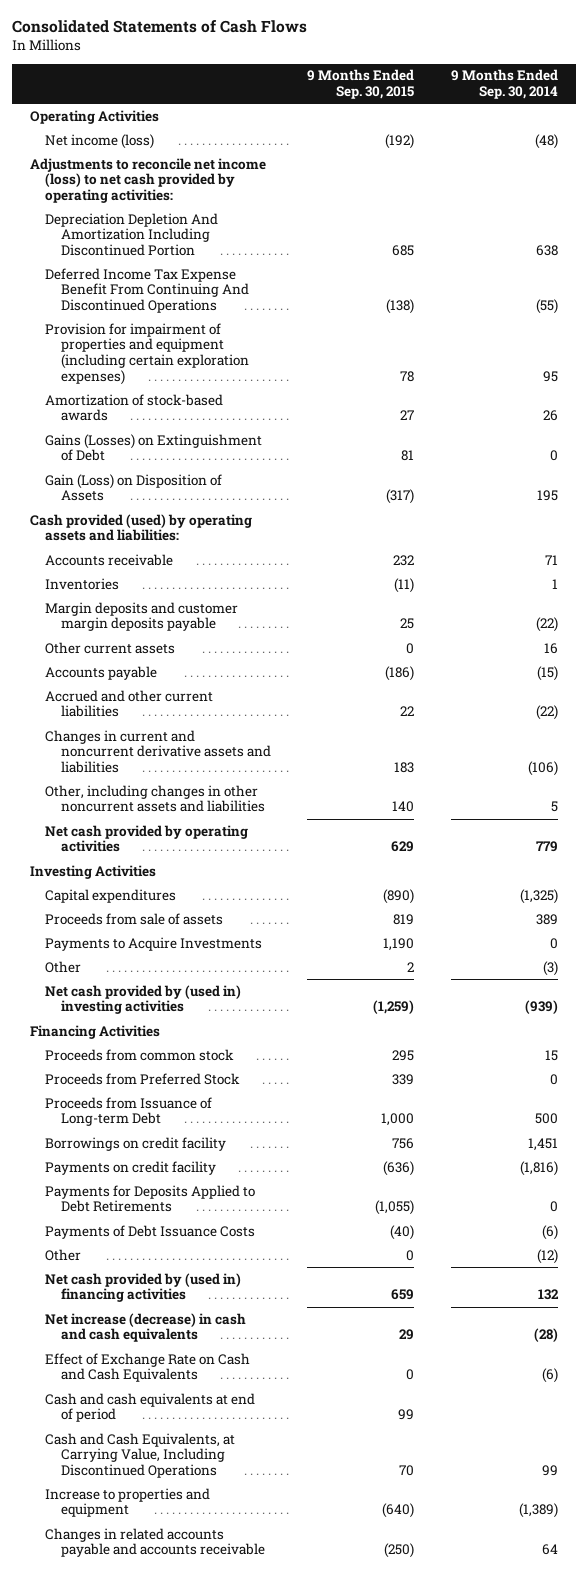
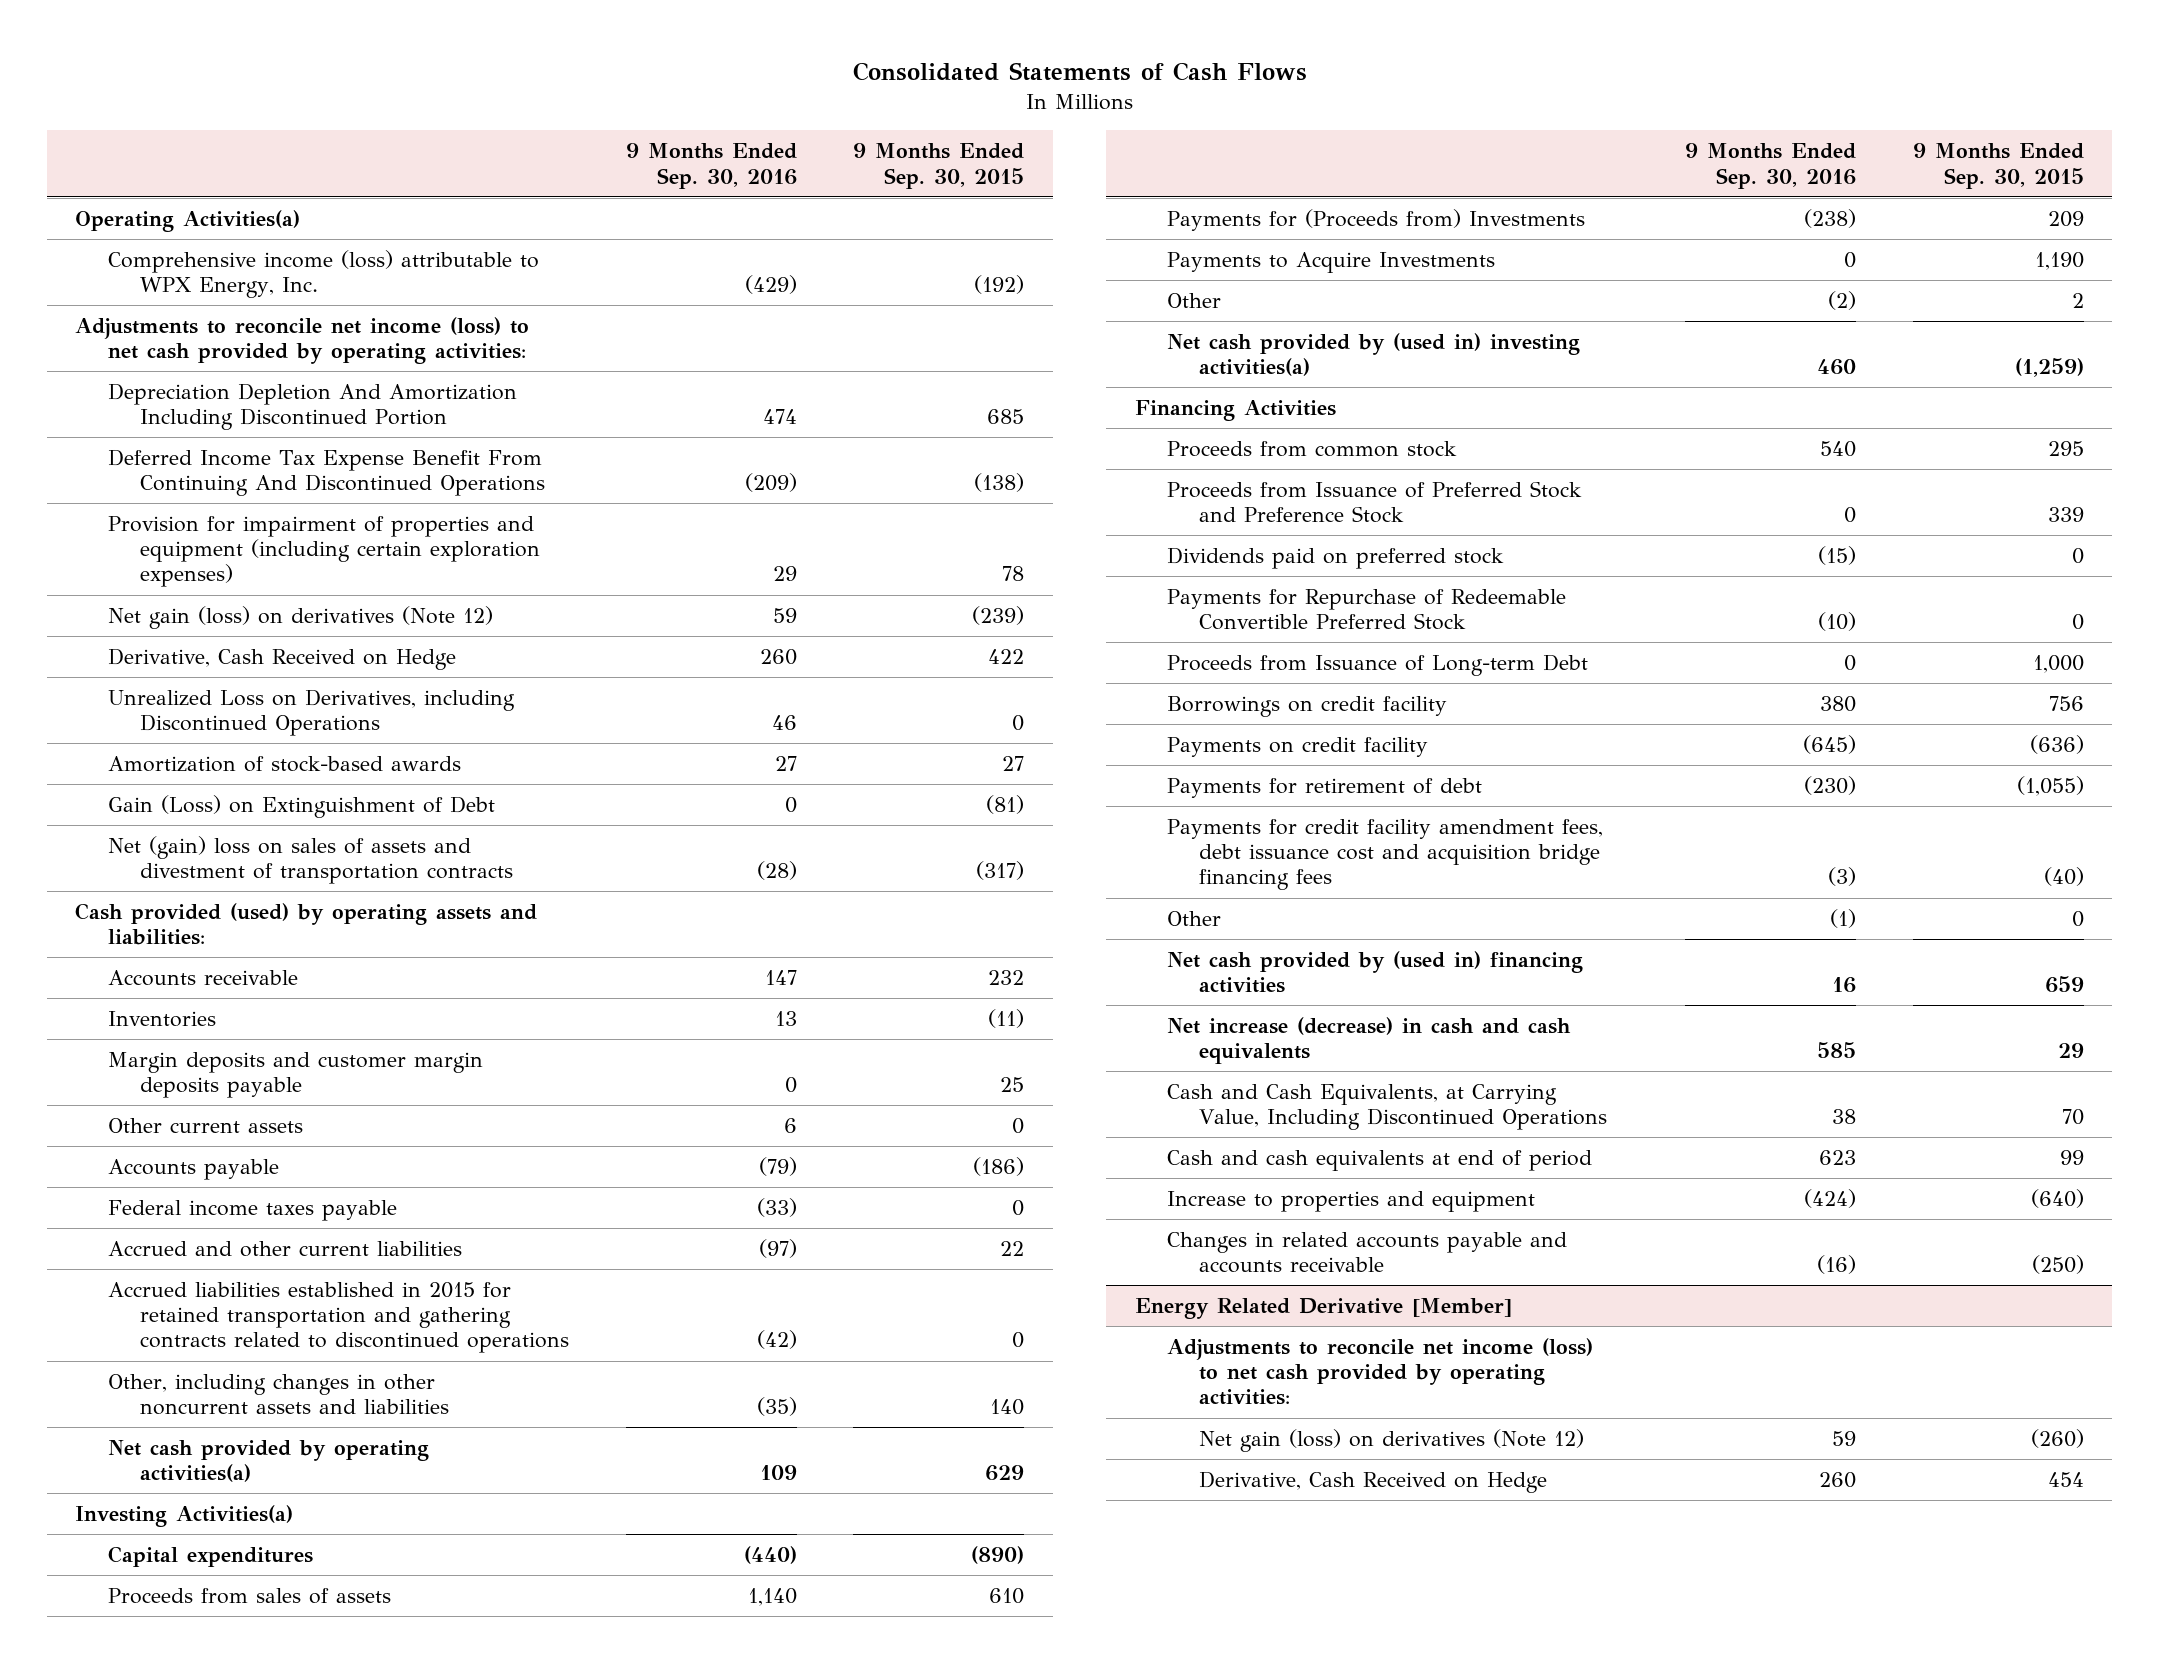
[450,69,558,100] 9 Months Ended Sep. 30, 2014 -> none
none -> [625,143,797,189] 9 Months Ended Sep. 30, 2016
[29,109,159,124] Operating Activities -> [75,209,301,232] Operating Activities(a)
[45,133,155,149] Net income (loss) -> [107,249,539,299] Comprehensive income (loss) attributable to WPX Energy, Inc.
none -> [107,605,493,629] Net gain (loss) on derivatives (Note 12)
none -> [107,647,456,670] Derivative, Cash Received on Hedge
none -> [107,688,515,737] Unrealized Loss on Derivatives, including Discontinued Operations
[45,433,263,462] Gains (Losses) on Extinguishment of Debt -> [107,794,495,818] Gain (Loss) on Extinguishment of Debt
[401,450,415,462] 81 -> [986,794,1025,814] (81)
[45,473,223,502] Gain (Loss) on Disposition of Assets -> [107,835,513,885] Net (gain) loss on sales of assets and divestment of transportation contracts
none -> [107,1199,397,1221] Federal income taxes payable
[45,729,271,774] Changes in current and noncurrent derivative assets and liabilities -> none
none -> [107,1281,569,1354] Accrued liabilities established in 2015 for retained transportation and gathering contracts related to discontinued operations
[45,824,249,853] Net cash provided by operating activities -> [107,1439,429,1483] Net cash provided by operating activities(a)
[29,864,156,879] Investing Activities -> [75,1504,294,1527] Investing Activities(a)
[45,912,224,925] Proceeds from sale of assets -> [107,1587,391,1604] Proceeds from sales of assets
[393,913,415,925] 819 -> [989,1587,1025,1604] 610
none -> [1166,208,1585,231] Payments for (Proceeds from) Investments
[45,984,242,1015] Net cash provided by (used in) investing activities -> [1166,332,1580,377] Net cash provided by (used in) investing activities(a)
[45,1072,241,1085] Proceeds from Preferred Stock -> [1166,480,1582,524] Proceeds from Issuance of Preferred Stock and Preference Stock
none -> [1166,546,1504,569] Dividends paid on preferred stock
none -> [1166,588,1566,631] Payments for Repurchase of Redeemable Convertible Preferred Stock
[45,1184,256,1213] Payments for Deposits Applied to Debt Retirements -> [1166,777,1482,798] Payments for retirement of debt
[45,1224,256,1239] Payments of Debt Issuance Costs -> [1166,818,1603,891] Payments for credit facility amendment fees, debt issuance cost and acquisition bridge financing fees
[45,1352,251,1383] Effect of Exchange Rate on Cash and Cash Equivalents -> none
[45,1392,256,1423] Cash and cash equivalents at end of period -> [1166,1149,1592,1171] Cash and cash equivalents at end of period
none -> [1134,1297,1512,1319] Energy Related Derivative [Member]
none -> [1166,1337,1593,1406] Adjustments to reconcile net income (loss) to net cash provided by operating activities:
none -> [1198,1428,1584,1452] Net gain (loss) on derivatives (Note 12)
none -> [1198,1470,1547,1493] Derivative, Cash Received on Hedge

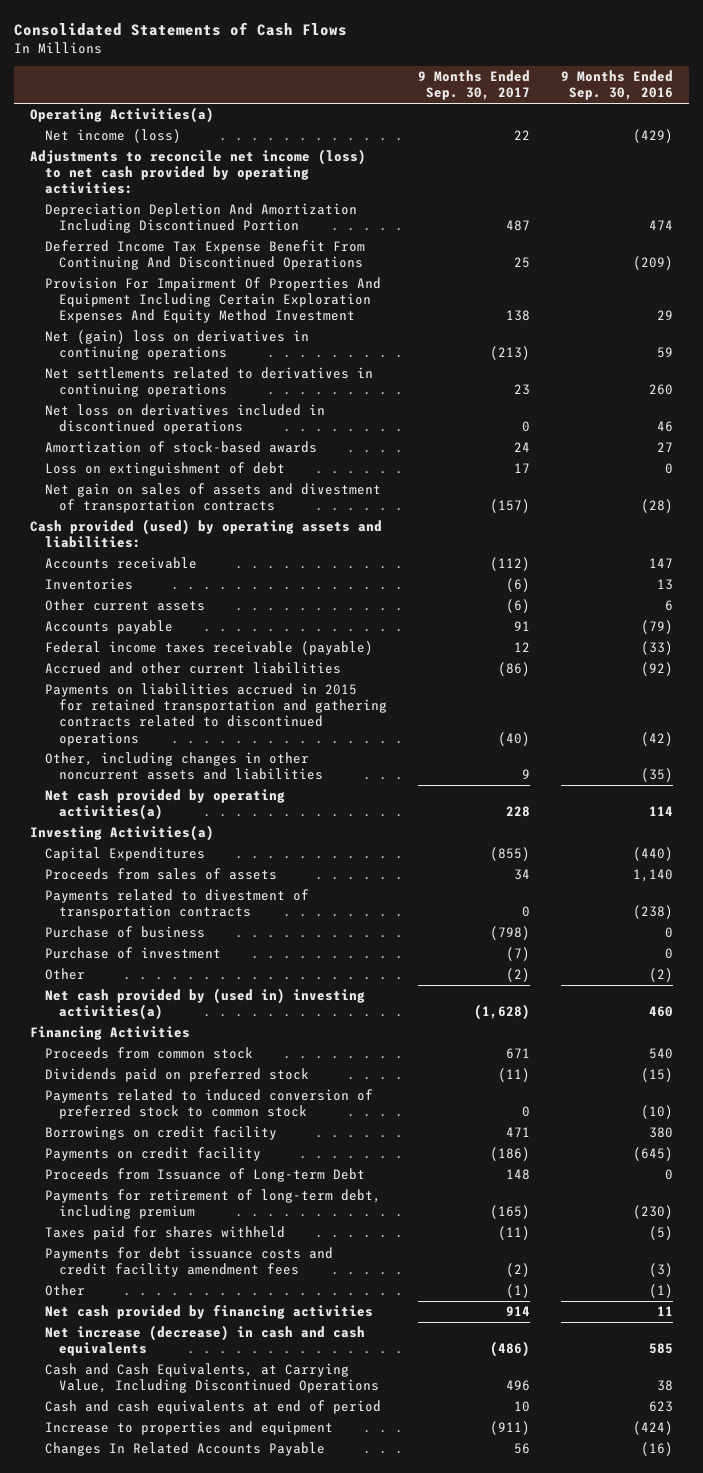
[853,143,1025,189] 9 Months Ended Sep. 30, 2015 -> none
none -> [418,70,531,101] 9 Months Ended Sep. 30, 2017
[107,249,539,299] Comprehensive income (loss) attributable to WPX Energy, Inc. -> [44,129,181,144] Net income (loss)
[107,515,540,588] Provision for impairment of properties and equipment (including certain exploration expenses) -> [44,277,381,324] Provision For Impairment Of Properties And Equipment Including Certain Exploration Expenses And Equity Method Investment
[107,605,493,629] Net gain (loss) on derivatives (Note 12) -> [44,330,309,361] Net (gain) loss on derivatives in continuing operations
[107,647,456,670] Derivative, Cash Received on Hedge -> [44,367,373,398] Net settlements related to derivatives in continuing operations
[107,688,515,737] Unrealized Loss on Derivatives, including Discontinued Operations -> [44,404,325,435] Net loss on derivatives included in discontinued operations
[107,794,495,818] Gain (Loss) on Extinguishment of Debt -> [44,462,285,477] Loss on extinguishment of debt
[107,835,513,885] Net (gain) loss on sales of assets and divestment of transportation contracts -> [44,483,381,514] Net gain on sales of assets and divestment of transportation contracts
[107,1051,483,1099] Margin deposits and customer margin deposits payable -> none
[107,1199,397,1221] Federal income taxes payable -> [44,641,373,656] Federal income taxes receivable (payable)
[758,1238,797,1258] (97) -> [641,662,674,677] (92)
[107,1281,569,1354] Accrued liabilities established in 2015 for retained transportation and gathering contracts related to discontinued operations -> [44,683,388,746] Payments on liabilities accrued in 2015 for retained transportation and gathering contracts related to discontinued operations
[759,1465,797,1481] 109 -> [649,806,674,817] 114
[107,1545,313,1567] Capital expenditures -> [44,847,205,862] Capital Expenditures
[1166,208,1585,231] Payments for (Proceeds from) Investments -> [44,889,309,920] Payments related to divestment of transportation contracts
none -> [44,926,205,939] Purchase of business
[1166,251,1495,273] Payments to Acquire Investments -> [44,947,221,960] Purchase of investment
[1166,480,1582,524] Proceeds from Issuance of Preferred Stock and Preference Stock -> none
[1166,588,1566,631] Payments for Repurchase of Redeemable Convertible Preferred Stock -> [44,1089,373,1120] Payments related to induced conversion of preferred stock to common stock
[1166,653,1588,676] Proceeds from Issuance of Long-term Debt -> [44,1168,365,1183] Proceeds from Issuance of Long-term Debt
[1166,777,1482,798] Payments for retirement of debt -> [44,1189,381,1220] Payments for retirement of long-term debt, including premium
none -> [44,1226,285,1241] Taxes paid for shares withheld
[1166,818,1603,891] Payments for credit facility amendment fees, debt issuance cost and acquisition bridge financing fees -> [44,1247,333,1278] Payments for debt issuance costs and credit facility amendment fees
[1166,950,1583,994] Net cash provided by (used in) financing activities -> [44,1305,373,1320] Net cash provided by financing activities
[1831,977,1856,994] 16 -> [657,1306,674,1317] 11
[1134,1297,1512,1319] Energy Related Derivative [Member] -> none
[1166,1337,1593,1406] Adjustments to reconcile net income (loss) to net cash provided by operating activities: -> none
[1198,1428,1584,1452] Net gain (loss) on derivatives (Note 12) -> none
[1198,1470,1547,1493] Derivative, Cash Received on Hedge -> none
[1166,1231,1567,1274] Changes in related accounts payable and accounts receivable -> [44,1442,325,1457] Changes In Related Accounts Payable

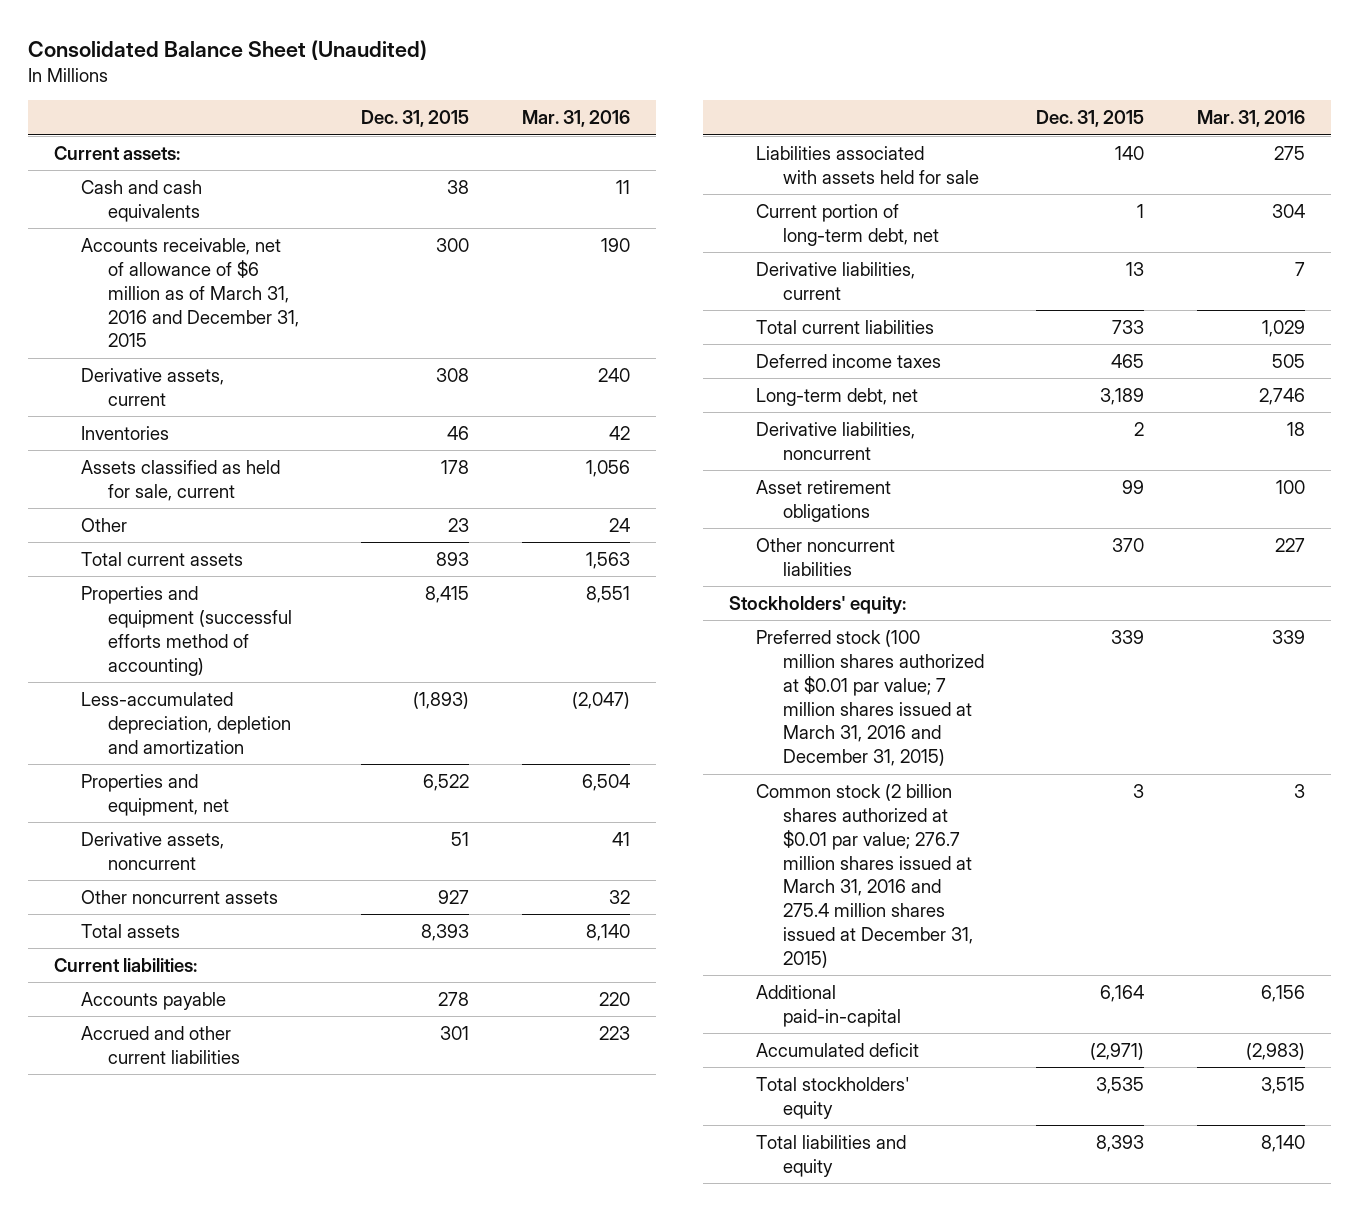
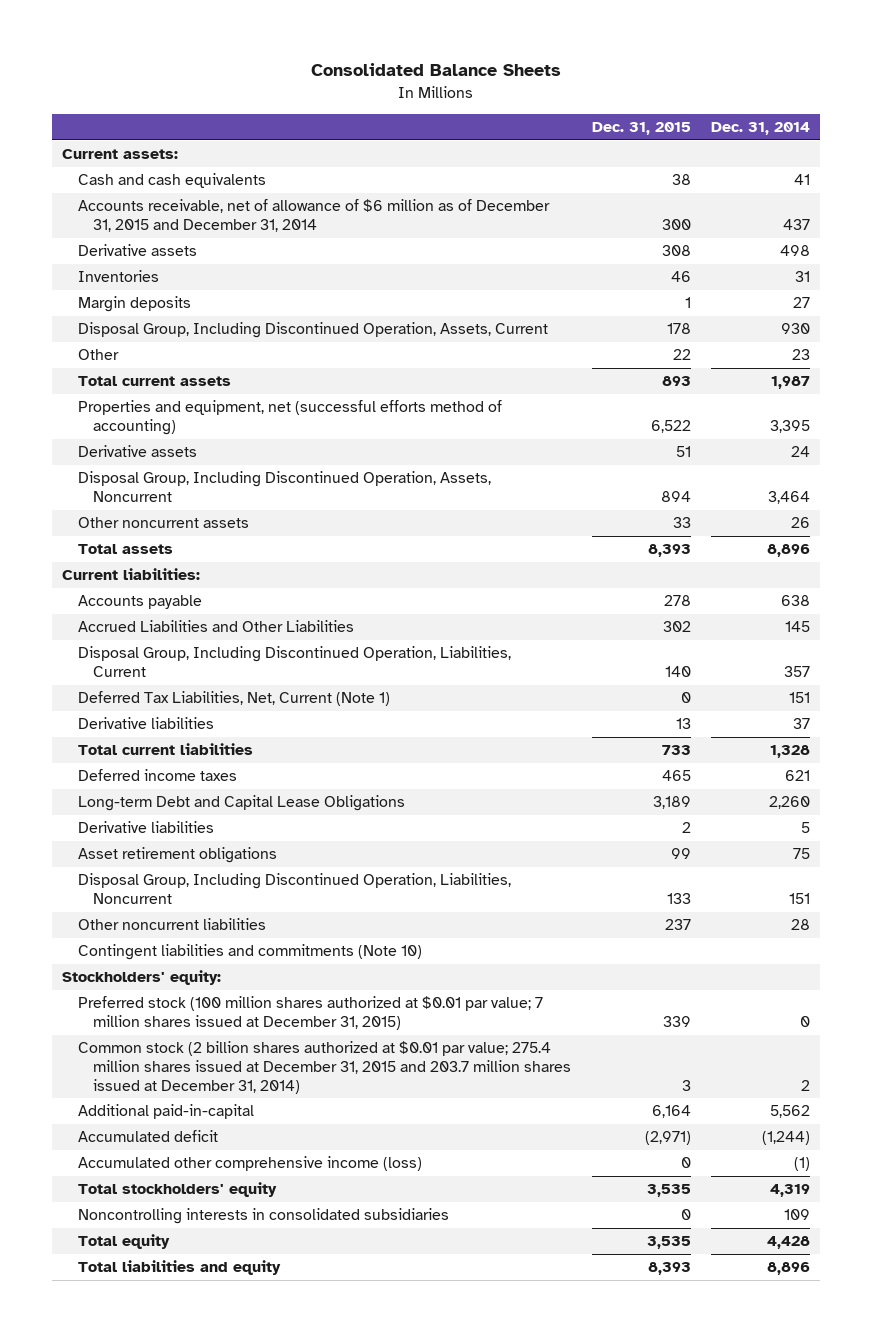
[27,39,427,60] Consolidated Balance Sheet (Unaudited) -> [310,63,561,77] Consolidated Balance Sheets
[521,110,630,128] Mar. 31, 2016 -> none
none -> [710,122,810,136] Dec. 31, 2014
[80,238,299,348] Accounts receivable, net of allowance of $6 million as of March 31, 2016 and December 31, 2015 -> [77,199,550,233] Accounts receivable, net of allowance of $6 million as of December 31, 2015 and December 31, 2014
[80,368,224,406] Derivative assets, current -> [77,244,197,257] Derivative assets
none -> [77,296,191,313] Margin deposits
[80,460,280,501] Assets classified as held for sale, current -> [77,322,548,339] Disposal Group, Including Discontinued Operation, Assets, Current
[448,518,470,533] 23 -> [672,349,691,361] 22
[80,586,292,676] Properties and equipment (successful efforts method of accounting) -> none
[80,692,291,754] Less-accumulated depreciation, depletion and amortization -> none
[80,774,229,816] Properties and equipment, net -> [77,400,502,436] Properties and equipment, net (successful efforts method of accounting)
[80,832,224,870] Derivative assets, noncurrent -> [77,445,197,458] Derivative assets
none -> [77,471,491,503] Disposal Group, Including Discontinued Operation, Assets, Noncurrent
[438,890,470,905] 927 -> [672,517,691,529] 33
[755,204,939,246] Current portion of long-term debt, net -> none
[80,1026,240,1064] Accrued and other current liabilities -> [77,620,354,633] Accrued Liabilities and Other Liabilities
[440,1026,470,1041] 301 -> [662,621,691,633] 302
[755,146,979,184] Liabilities associated with assets held for sale -> [77,646,511,678] Disposal Group, Including Discontinued Operation, Liabilities, Current
none -> [77,691,390,707] Deferred Tax Liabilities, Net, Current (Note 1)
[755,262,915,300] Derivative liabilities, current -> [77,717,214,730] Derivative liabilities
[755,388,918,407] Long-term debt, net -> [77,795,405,812] Long-term Debt and Capital Lease Obligations
[755,422,915,460] Derivative liabilities, noncurrent -> [77,821,214,834] Derivative liabilities
none -> [77,873,511,905] Disposal Group, Including Discontinued Operation, Liabilities, Noncurrent
[1112,538,1145,553] 370 -> [664,919,691,931] 237
none -> [77,944,422,961] Contingent liabilities and commitments (Note 10)
[755,630,984,767] Preferred stock (100 million shares authorized at $0.01 par value; 7 million shares issued at March 31, 2016 and December 31, 2015) -> [77,996,543,1031] Preferred stock (100 million shares authorized at $0.01 par value; 7 million shares issued at December 31, 2015)
[755,784,973,968] Common stock (2 billion shares authorized at $0.01 par value; 276.7 million shares issued at March 31, 2016 and 275.4 million shares issued at December 31, 2015) -> [77,1041,572,1094] Common stock (2 billion shares authorized at $0.01 par value; 275.4 million shares issued at December 31, 2015 and 203.7 million shares issued at December 31, 2014)
none -> [77,1156,422,1172] Accumulated other comprehensive income (loss)
none -> [77,1208,449,1225] Noncontrolling interests in consolidated subsidiaries
none -> [77,1234,170,1250] Total equity

